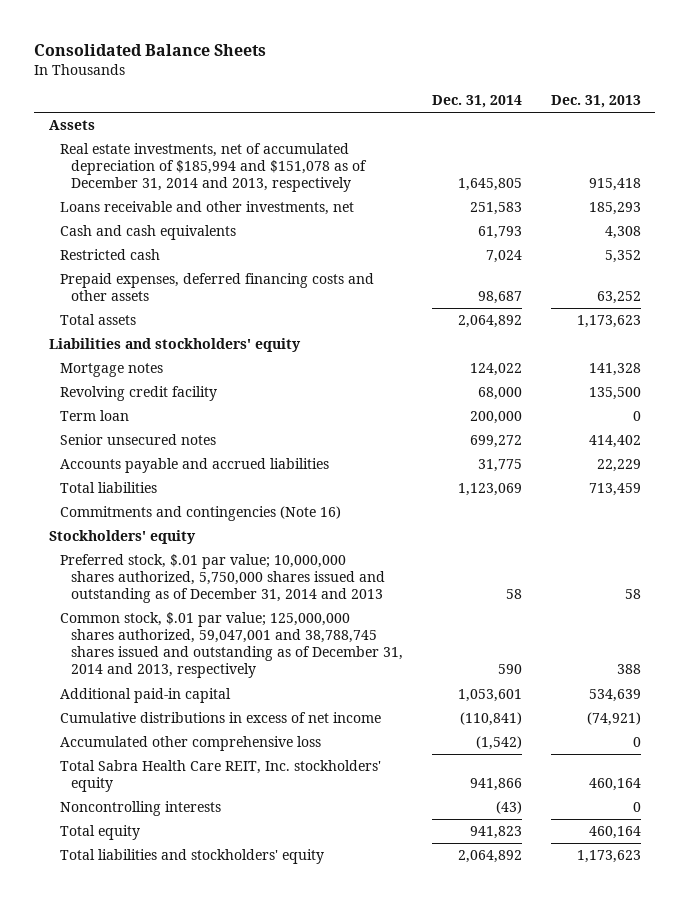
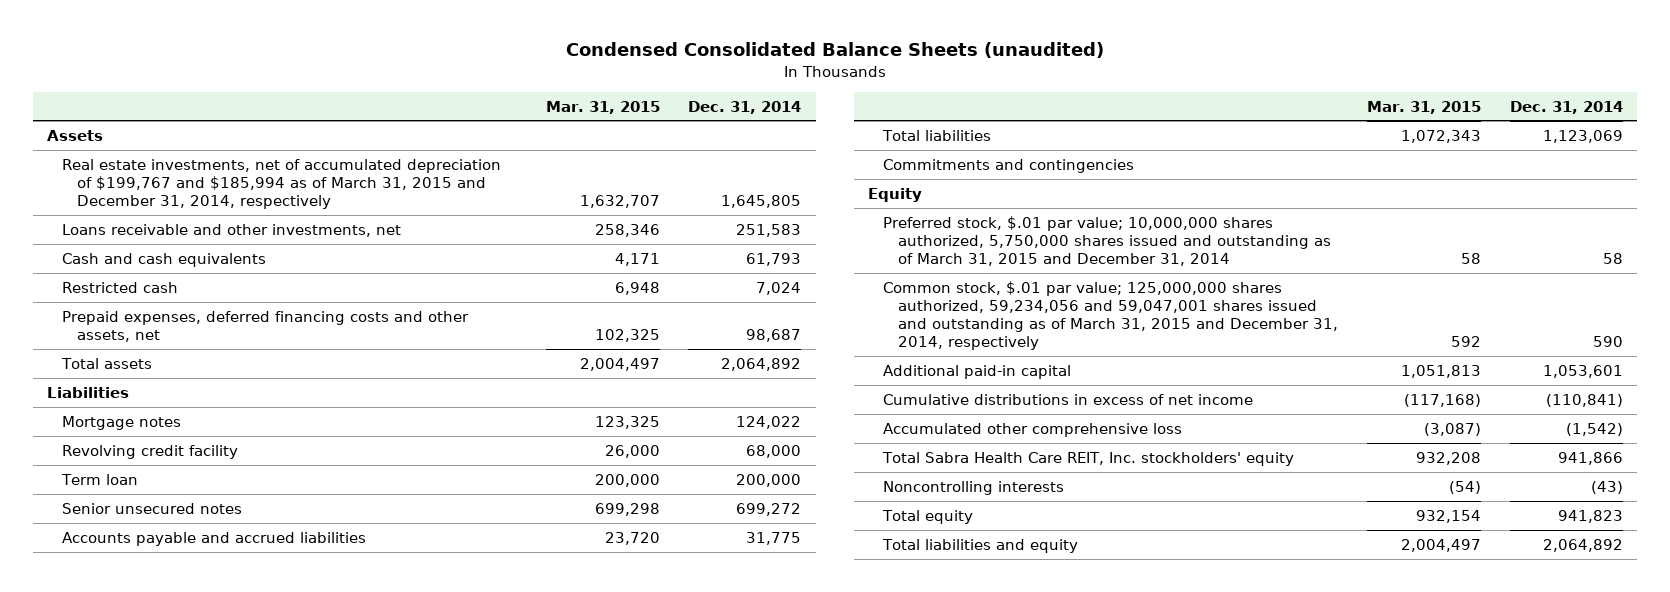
[34,43,267,56] Consolidated Balance Sheets -> [565,42,1104,59] Condensed Consolidated Balance Sheets (unaudited)
[550,95,641,109] Dec. 31, 2013 -> none
none -> [545,100,660,114] Mar. 31, 2015
[59,142,367,193] Real estate investments, net of accumulated depreciation of $185,994 and $151,078 as of December 31, 2014 and 2013, respectively -> [61,158,501,209] Real estate investments, net of accumulated depreciation of $199,767 and $185,994 as of March 31, 2015 and December 31, 2014, respectively
[59,272,374,302] Prepaid expenses, deferred financing costs and other assets -> [61,310,469,342] Prepaid expenses, deferred financing costs and other assets, net
[48,337,301,352] Liabilities and stockholders' equity -> [47,386,130,398] Liabilities
[59,505,341,521] Commitments and contingencies (Note 16) -> [883,158,1135,173] Commitments and contingencies
[48,529,196,544] Stockholders' equity -> [868,187,923,202] Equity
[59,553,385,604] Preferred stock, $.01 par value; 10,000,000 shares authorized, 5,750,000 shares issued and outstanding as of December 31, 2014 and 2013 -> [883,215,1332,266] Preferred stock, $.01 par value; 10,000,000 shares authorized, 5,750,000 shares issued and outstanding as of March 31, 2015 and December 31, 2014
[59,611,403,679] Common stock, $.01 par value; 125,000,000 shares authorized, 59,047,001 and 38,788,745 shares issued and outstanding as of December 31, 2014 and 2013, respectively -> [883,280,1339,351] Common stock, $.01 par value; 125,000,000 shares authorized, 59,234,056 and 59,047,001 shares issued and outstanding as of March 31, 2015 and December 31, 2014, respectively
[59,848,324,864] Total liabilities and stockholders' equity -> [882,538,1079,553] Total liabilities and equity

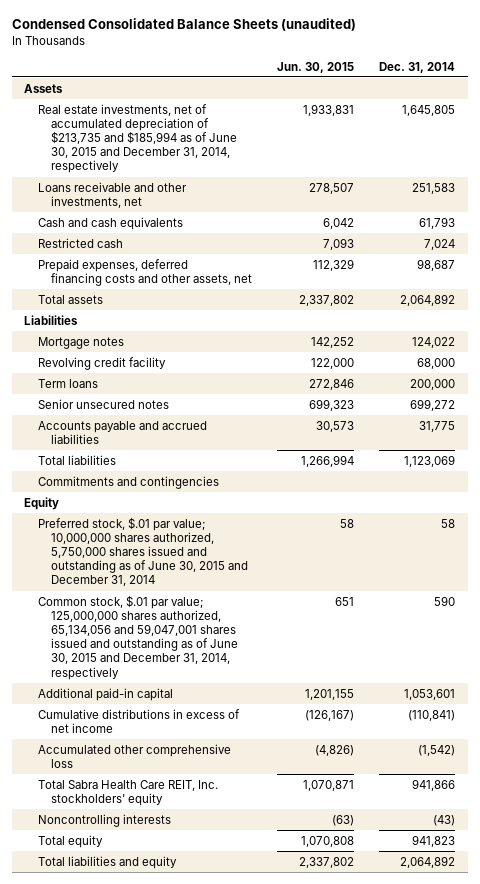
[545,100,660,114] Mar. 31, 2015 -> none
none -> [277,61,355,73] Jun. 30, 2015
[61,158,501,209] Real estate investments, net of accumulated depreciation of $199,767 and $185,994 as of March 31, 2015 and December 31, 2014, respectively -> [37,103,237,174] Real estate investments, net of accumulated depreciation of $213,735 and $185,994 as of June 30, 2015 and December 31, 2014, respectively
[60,473,138,485] Term loan -> [37,378,98,388] Term loans
[883,215,1332,266] Preferred stock, $.01 par value; 10,000,000 shares authorized, 5,750,000 shares issued and outstanding as of March 31, 2015 and December 31, 2014 -> [37,516,248,587] Preferred stock, $.01 par value; 10,000,000 shares authorized, 5,750,000 shares issued and outstanding as of June 30, 2015 and December 31, 2014
[883,280,1339,351] Common stock, $.01 par value; 125,000,000 shares authorized, 59,234,056 and 59,047,001 shares issued and outstanding as of March 31, 2015 and December 31, 2014, respectively -> [37,594,238,680] Common stock, $.01 par value; 125,000,000 shares authorized, 65,134,056 and 59,047,001 shares issued and outstanding as of June 30, 2015 and December 31, 2014, respectively

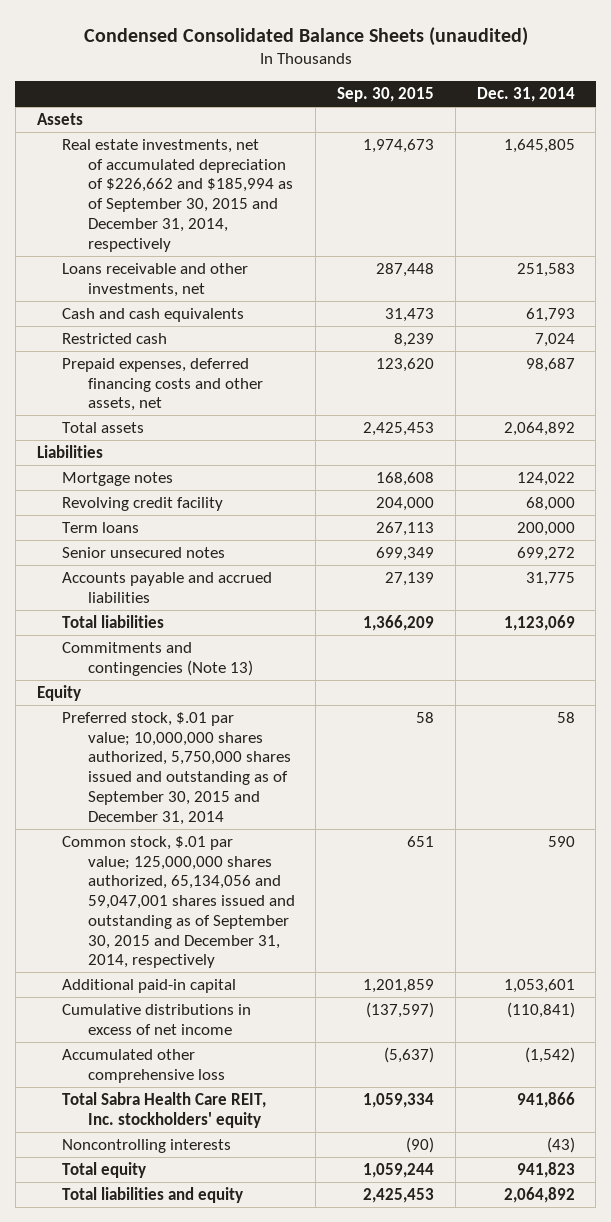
[277,61,355,73] Jun. 30, 2015 -> none
none -> [337,87,435,103] Sep. 30, 2015
[37,103,237,174] Real estate investments, net of accumulated depreciation of $213,735 and $185,994 as of June 30, 2015 and December 31, 2014, respectively -> [62,138,293,252] Real estate investments, net of accumulated depreciation of $226,662 and $185,994 as of September 30, 2015 and December 31, 2014, respectively
[37,475,219,489] Commitments and contingencies -> [62,641,253,676] Commitments and contingencies (Note 13)
[37,516,248,587] Preferred stock, $.01 par value; 10,000,000 shares authorized, 5,750,000 shares issued and outstanding as of June 30, 2015 and December 31, 2014 -> [62,711,291,825] Preferred stock, $.01 par value; 10,000,000 shares authorized, 5,750,000 shares issued and outstanding as of September 30, 2015 and December 31, 2014
[37,594,238,680] Common stock, $.01 par value; 125,000,000 shares authorized, 65,134,056 and 59,047,001 shares issued and outstanding as of June 30, 2015 and December 31, 2014, respectively -> [62,835,295,969] Common stock, $.01 par value; 125,000,000 shares authorized, 65,134,056 and 59,047,001 shares issued and outstanding as of September 30, 2015 and December 31, 2014, respectively

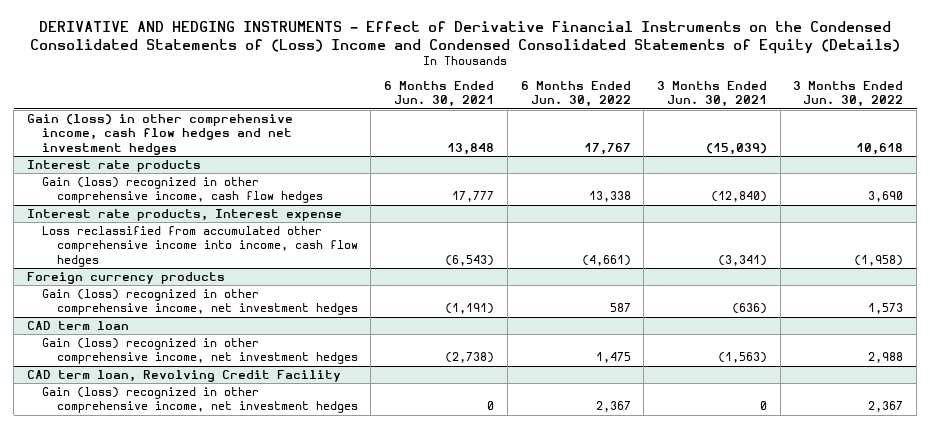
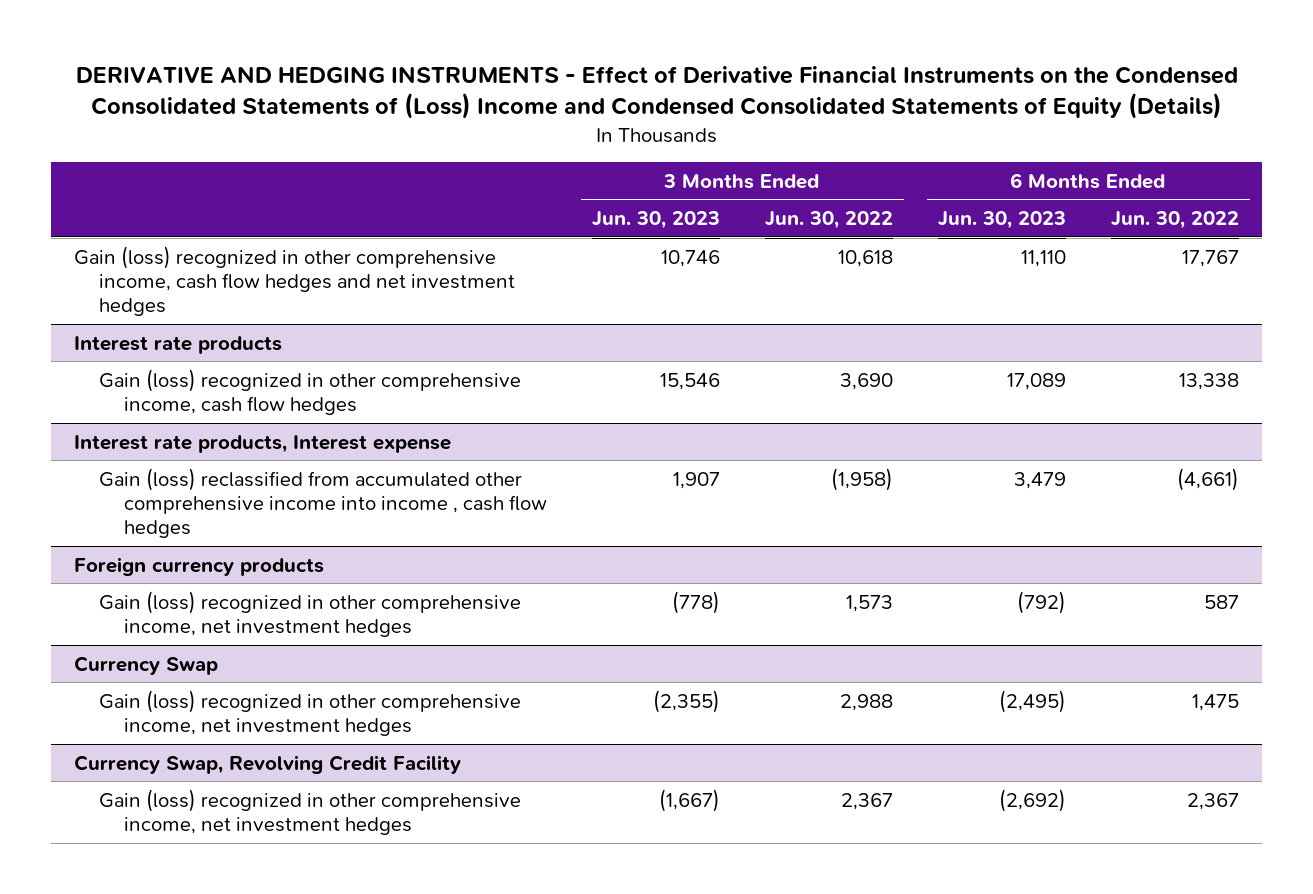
[384,80,495,108] 6 Months Ended Jun. 30, 2021 -> none
[656,80,767,108] 3 Months Ended Jun. 30, 2021 -> none
none -> [591,210,720,229] Jun. 30, 2023
none -> [937,210,1066,229] Jun. 30, 2023
[27,114,294,155] Gain (loss) in other comprehensive income, cash flow hedges and net investment hedges -> [74,245,515,317] Gain (loss) recognized in other comprehensive income, cash flow hedges and net investment hedges
[41,226,358,267] Loss reclassified from accumulated other comprehensive income into income, cash flow hedges -> [98,467,547,539] Gain (loss) reclassified from accumulated other comprehensive income into income , cash flow hedges
[27,321,130,331] CAD term loan -> [74,655,219,675] Currency Swap
[27,370,342,383] CAD term loan, Revolving Credit Facility -> none
none -> [74,754,462,774] Currency Swap, Revolving Credit Facility

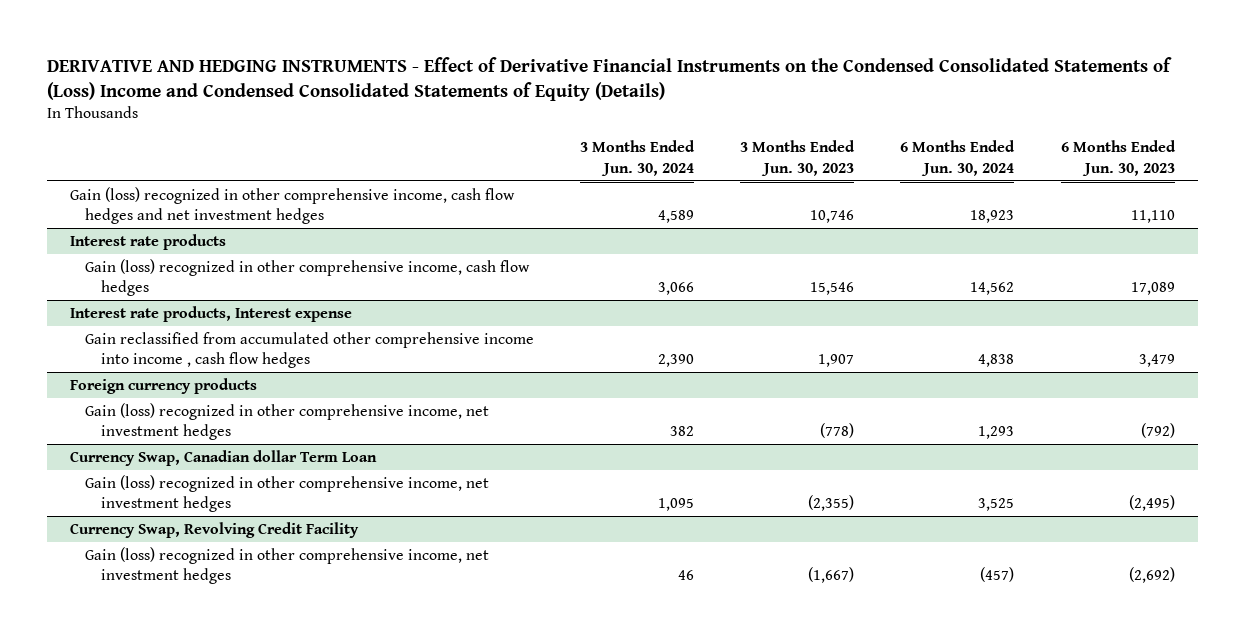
[764,210,893,229] Jun. 30, 2022 -> none
[1111,210,1240,229] Jun. 30, 2022 -> none
none -> [580,139,696,176] 3 Months Ended Jun. 30, 2024
none -> [900,139,1016,176] 6 Months Ended Jun. 30, 2024
[98,467,547,539] Gain (loss) reclassified from accumulated other comprehensive income into income , cash flow hedges -> [85,331,535,369] Gain reclassified from accumulated other comprehensive income into income , cash flow hedges
[74,655,219,675] Currency Swap -> none
none -> [69,449,377,466] Currency Swap, Canadian dollar Term Loan

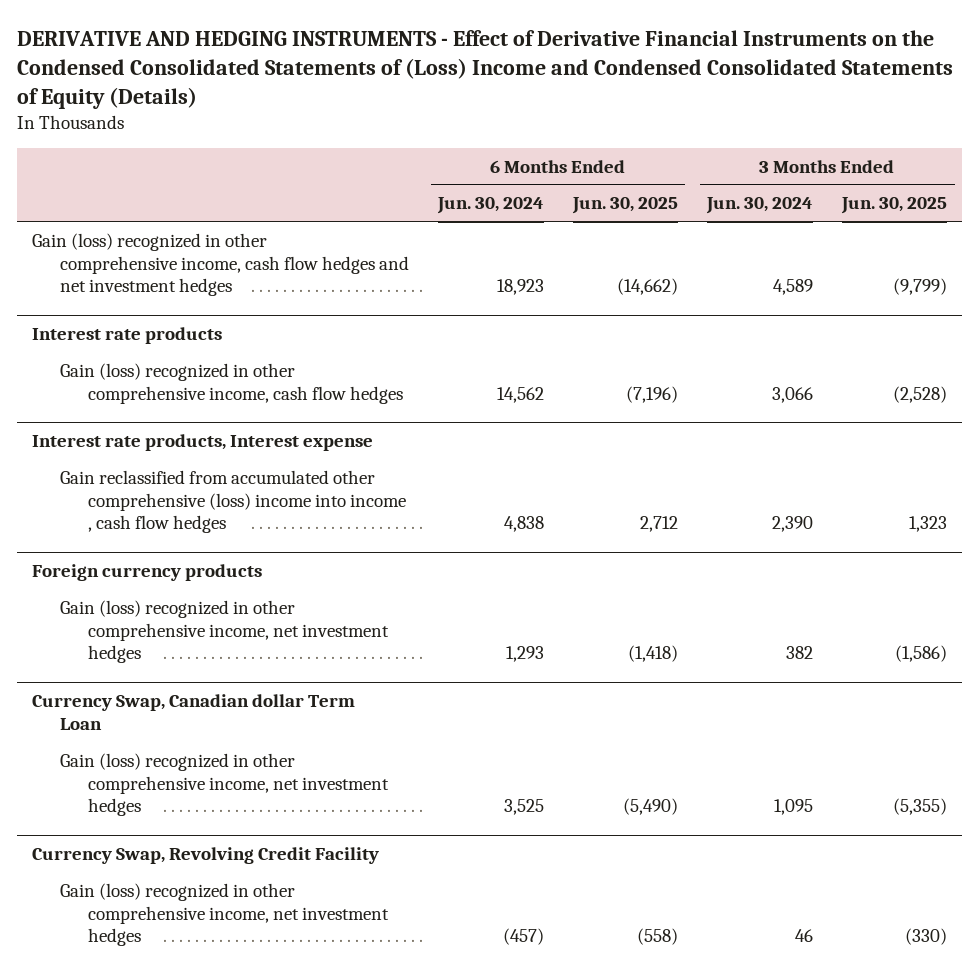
[740,139,856,176] 3 Months Ended Jun. 30, 2023 -> none
[1060,139,1176,176] 6 Months Ended Jun. 30, 2023 -> none
none -> [572,197,679,215] Jun. 30, 2025
none -> [841,197,948,215] Jun. 30, 2025
[85,331,535,369] Gain reclassified from accumulated other comprehensive income into income , cash flow hedges -> [59,469,407,534] Gain reclassified from accumulated other comprehensive (loss) income into income , cash flow hedges

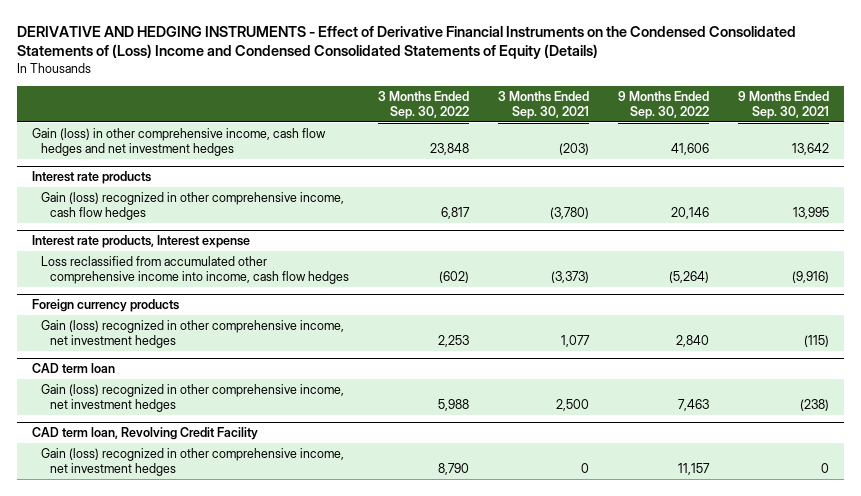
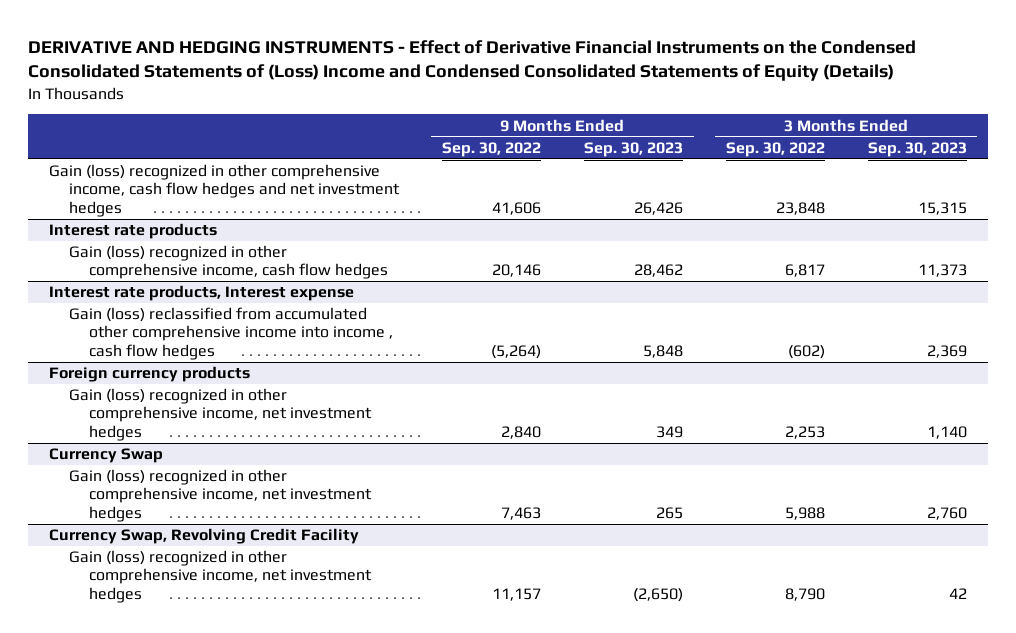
[498,90,590,119] 3 Months Ended Sep. 30, 2021 -> none
[738,90,830,119] 9 Months Ended Sep. 30, 2021 -> none
none -> [583,141,683,157] Sep. 30, 2023
none -> [867,141,967,157] Sep. 30, 2023
[31,128,326,156] Gain (loss) in other comprehensive income, cash flow hedges and net investment hedges -> [49,164,401,217] Gain (loss) recognized in other comprehensive income, cash flow hedges and net investment hedges
[41,256,350,284] Loss reclassified from accumulated other comprehensive income into income, cash flow hedges -> [69,307,393,360] Gain (loss) reclassified from accumulated other comprehensive income into income , cash flow hedges
[31,363,115,374] CAD term loan -> [49,448,164,464] Currency Swap
[31,427,258,441] CAD term loan, Revolving Credit Facility -> none
none -> [49,528,360,545] Currency Swap, Revolving Credit Facility

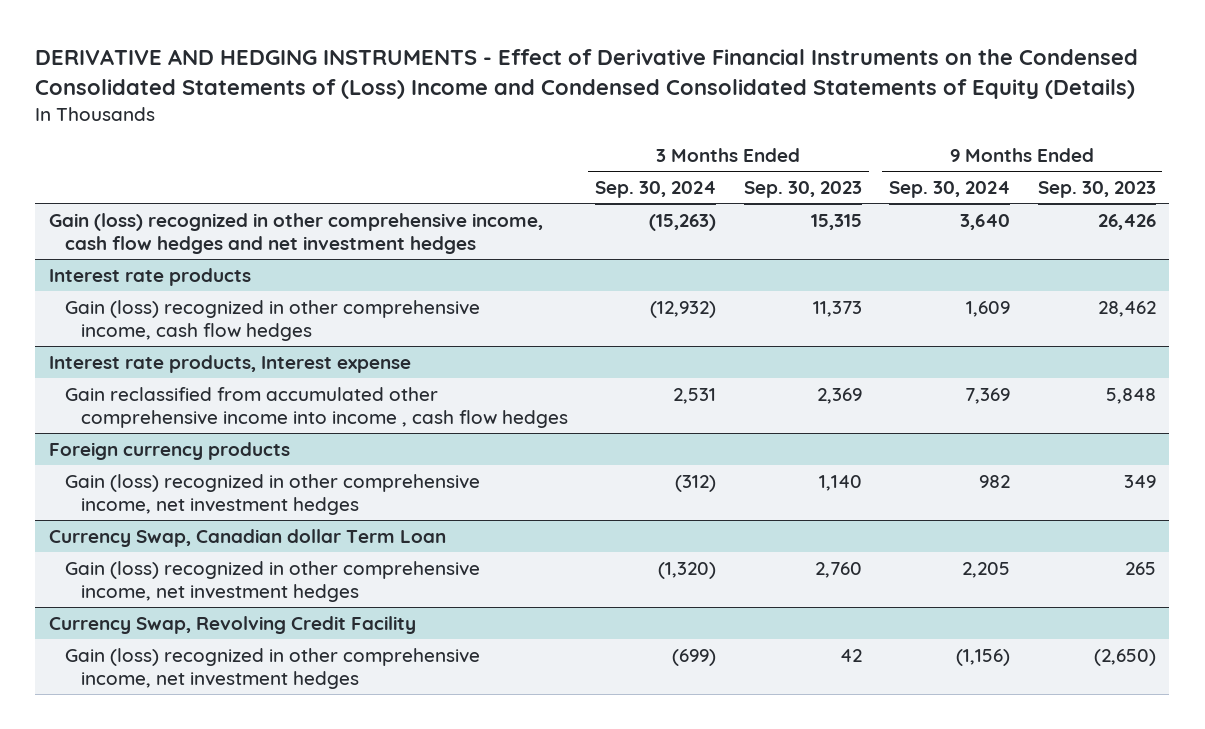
[442,141,542,157] Sep. 30, 2022 -> none
[725,141,825,157] Sep. 30, 2022 -> none
none -> [595,181,717,199] Sep. 30, 2024
none -> [889,181,1011,199] Sep. 30, 2024
[69,307,393,360] Gain (loss) reclassified from accumulated other comprehensive income into income , cash flow hedges -> [64,386,568,428] Gain reclassified from accumulated other comprehensive income into income , cash flow hedges
[49,448,164,464] Currency Swap -> none
none -> [49,528,447,547] Currency Swap, Canadian dollar Term Loan

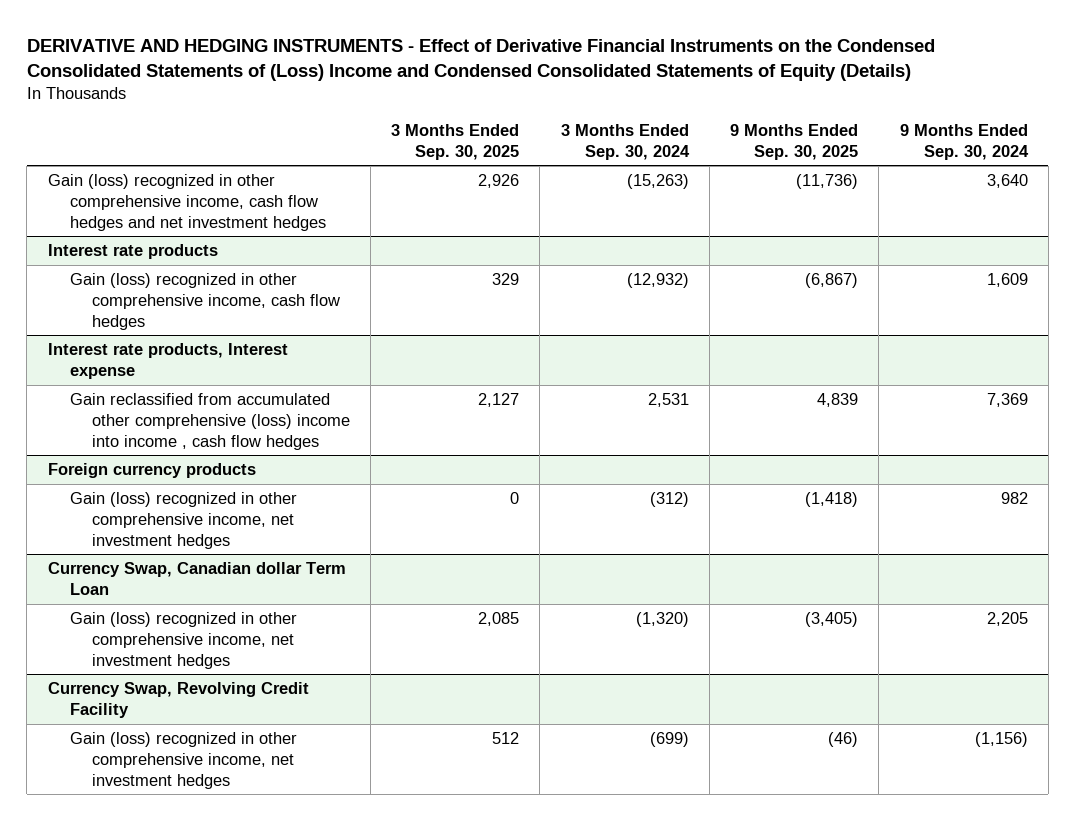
[743,181,862,199] Sep. 30, 2023 -> none
[1037,181,1156,199] Sep. 30, 2023 -> none
none -> [391,123,520,160] 3 Months Ended Sep. 30, 2025
none -> [730,123,859,160] 9 Months Ended Sep. 30, 2025
[64,386,568,428] Gain reclassified from accumulated other comprehensive income into income , cash flow hedges -> [69,393,350,450] Gain reclassified from accumulated other comprehensive (loss) income into income , cash flow hedges

